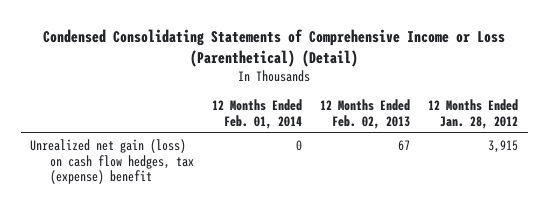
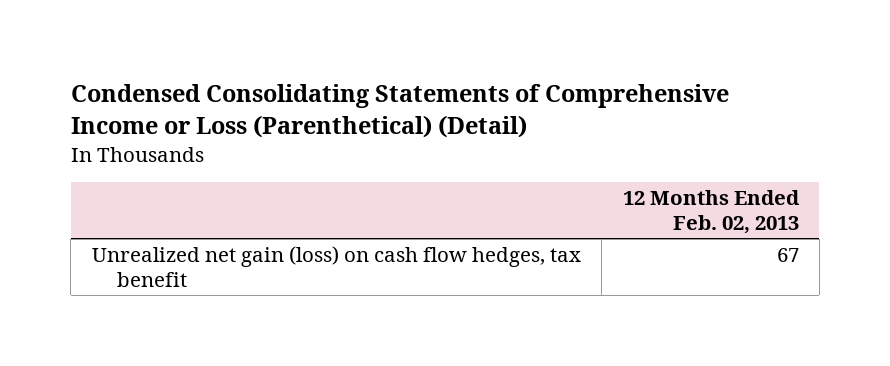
[212,99,303,130] 12 Months Ended Feb. 01, 2014 -> none
[428,99,519,130] 12 Months Ended Jan. 28, 2012 -> none
[29,139,195,185] Unrealized net gain (loss) on cash flow hedges, tax (expense) benefit -> [91,245,581,288] Unrealized net gain (loss) on cash flow hedges, tax benefit

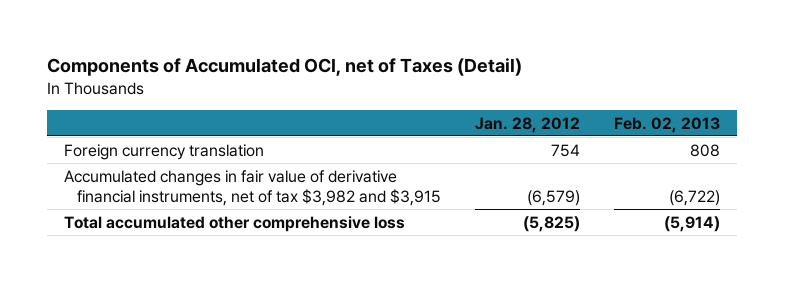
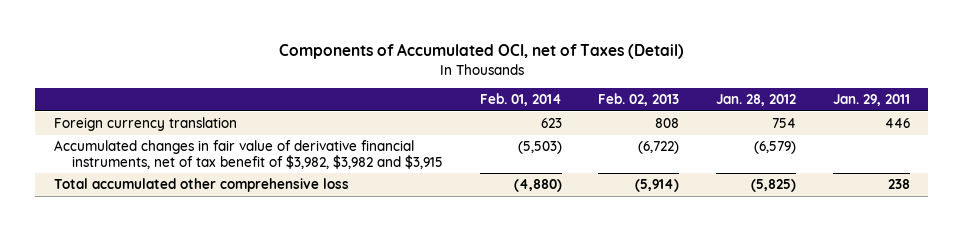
none -> [479,93,562,107] Feb. 01, 2014
none -> [832,94,910,107] Jan. 29, 2011
[64,169,441,206] Accumulated changes in fair value of derivative financial instruments, net of tax $3,982 and $3,915 -> [53,140,443,169] Accumulated changes in fair value of derivative financial instruments, net of tax benefit of $3,982, $3,982 and $3,915

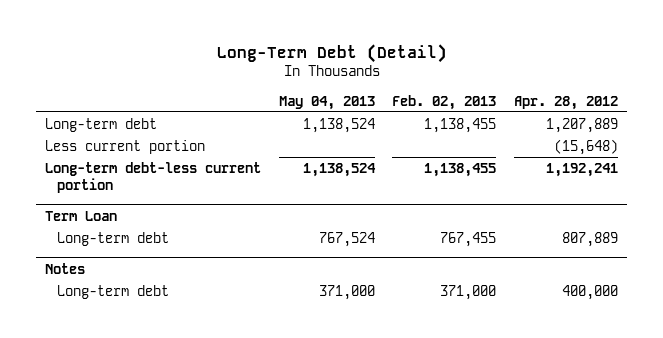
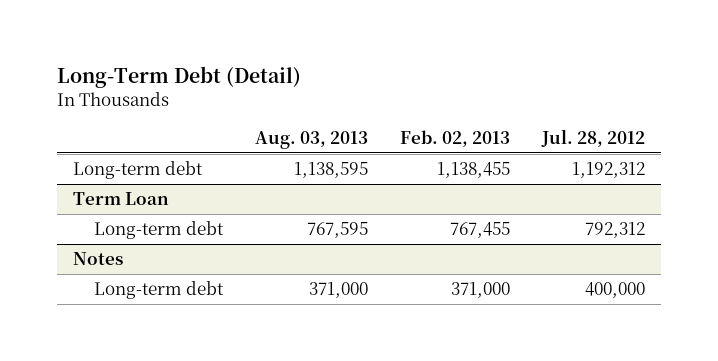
[278,95,375,110] May 04, 2013 -> none
[514,95,619,110] Apr. 28, 2012 -> none
none -> [254,130,368,149] Aug. 03, 2013
none -> [540,128,645,147] Jul. 28, 2012
[45,139,206,154] Less current portion -> none
[45,161,262,194] Long-term debt-less current portion -> none

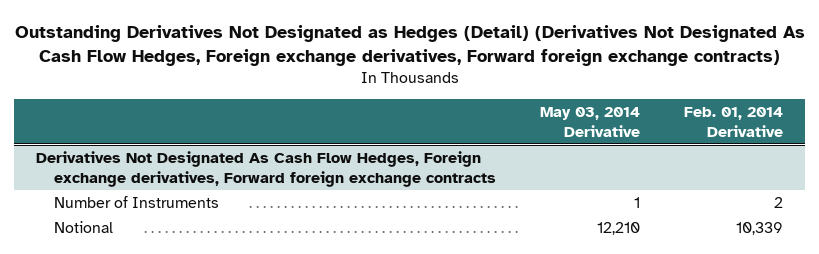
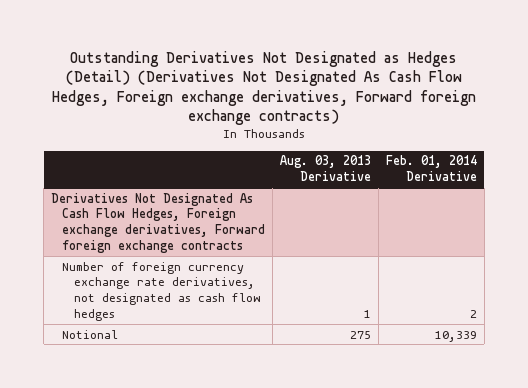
[539,106,640,137] May 03, 2014 Derivative -> none
none -> [280,155,372,182] Aug. 03, 2013 Derivative
[53,195,219,208] Number of Instruments -> [62,261,261,322] Number of foreign currency exchange rate derivatives, not designated as cash flow hedges

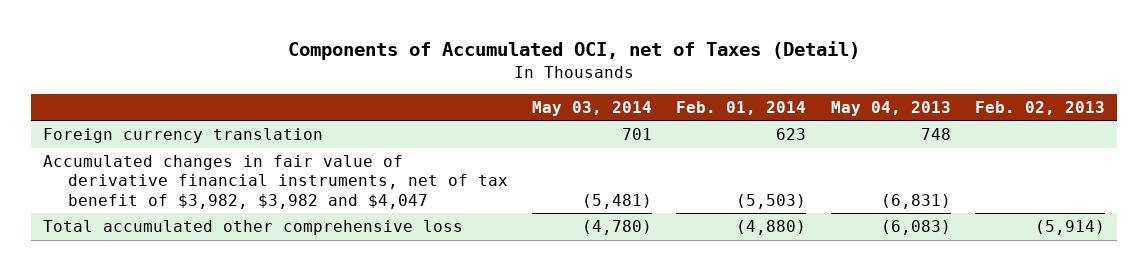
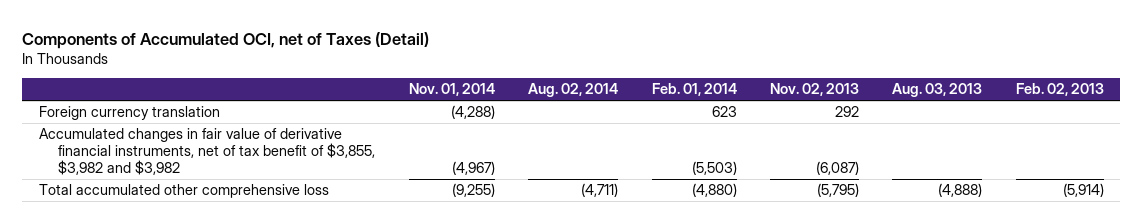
[532,100,653,116] May 03, 2014 -> none
[830,100,951,116] May 04, 2013 -> none
none -> [408,83,495,97] Nov. 01, 2014
none -> [528,83,619,98] Aug. 02, 2014
none -> [769,83,859,97] Nov. 02, 2013
none -> [892,83,983,98] Aug. 03, 2013
[43,155,508,209] Accumulated changes in fair value of derivative financial instruments, net of tax benefit of $3,982, $3,982 and $4,047 -> [38,128,376,176] Accumulated changes in fair value of derivative financial instruments, net of tax benefit of $3,855, $3,982 and $3,982

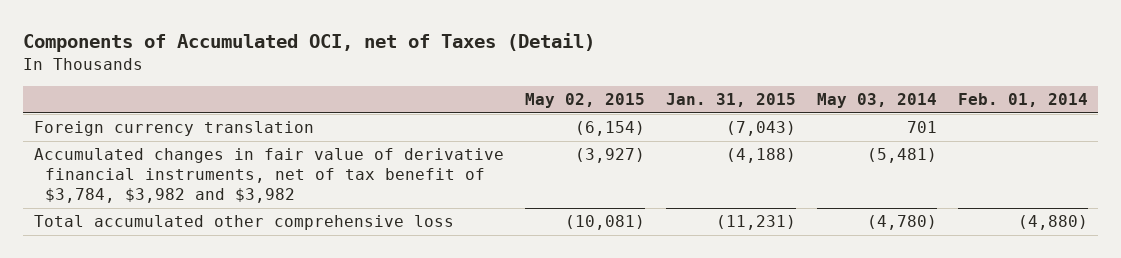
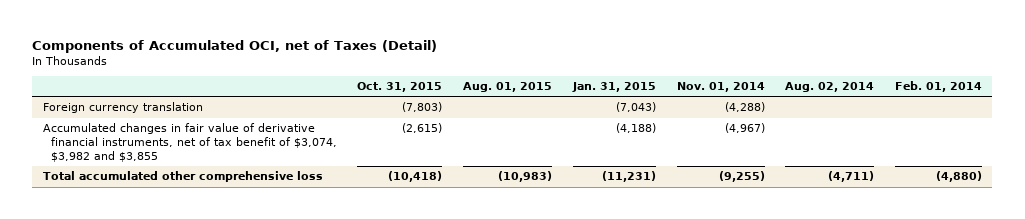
[524,92,645,108] May 02, 2015 -> none
[816,92,937,108] May 03, 2014 -> none
none -> [357,82,443,93] Oct. 31, 2015
none -> [463,82,553,93] Aug. 01, 2015
none -> [676,82,765,93] Nov. 01, 2014
none -> [785,82,875,93] Aug. 02, 2014
[33,148,504,204] Accumulated changes in fair value of derivative financial instruments, net of tax benefit of $3,784, $3,982 and $3,982 -> [42,123,337,162] Accumulated changes in fair value of derivative financial instruments, net of tax benefit of $3,074, $3,982 and $3,855

